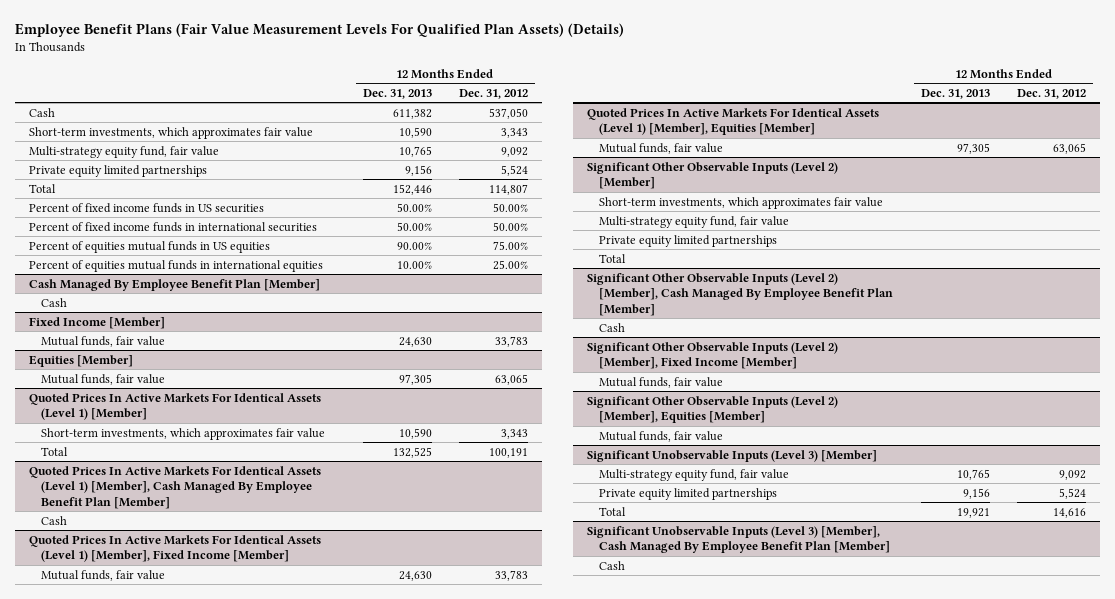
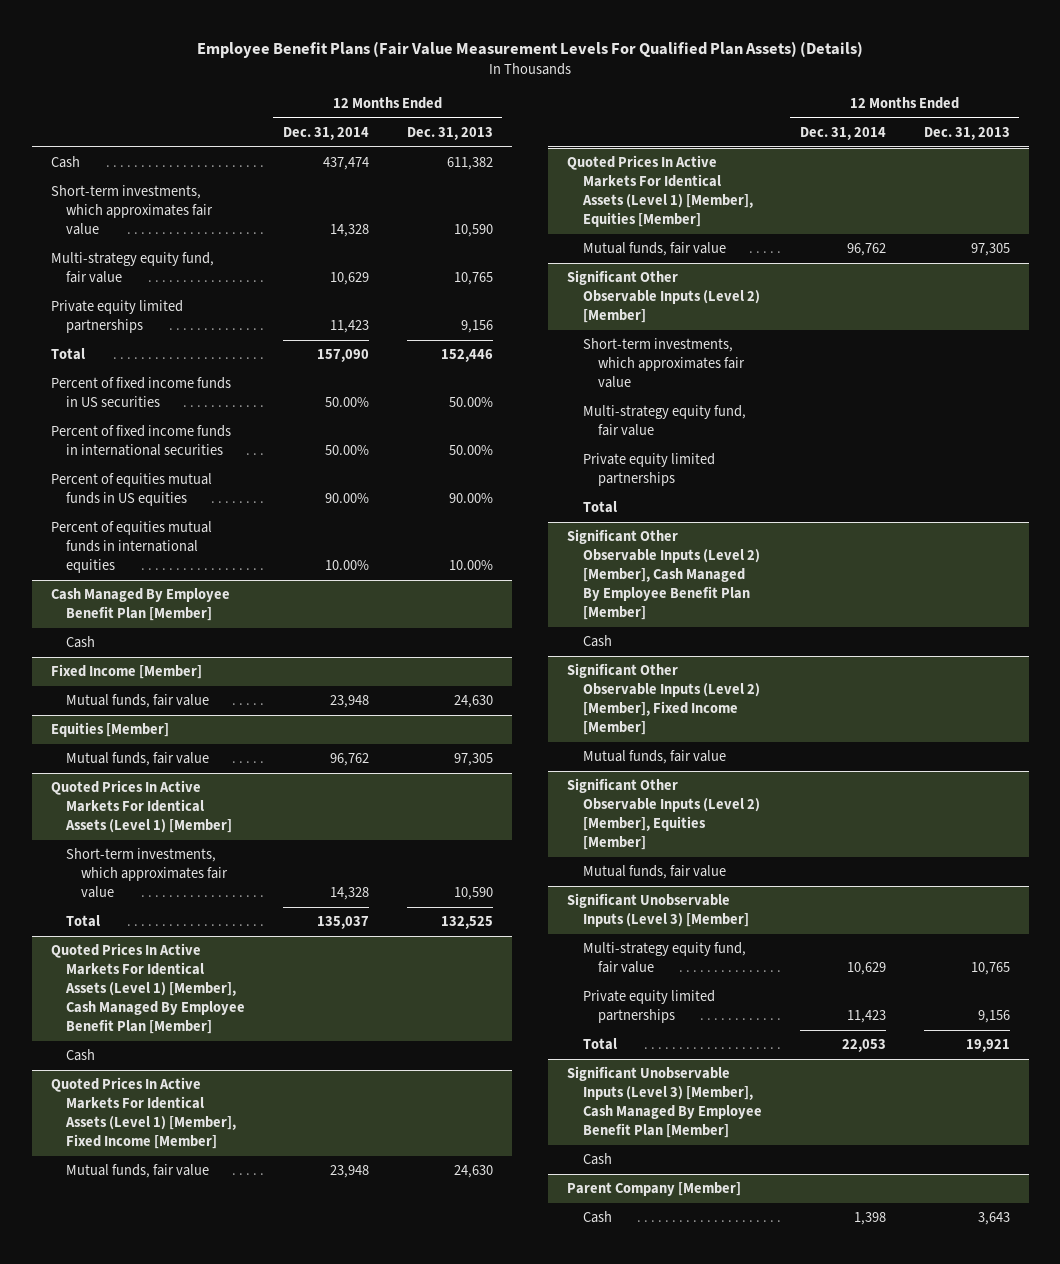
[459,88,529,99] Dec. 31, 2012 -> none
none -> [282,126,369,140] Dec. 31, 2014
none -> [567,1182,742,1197] Parent Company [Member]
none -> [582,1211,612,1224] Cash

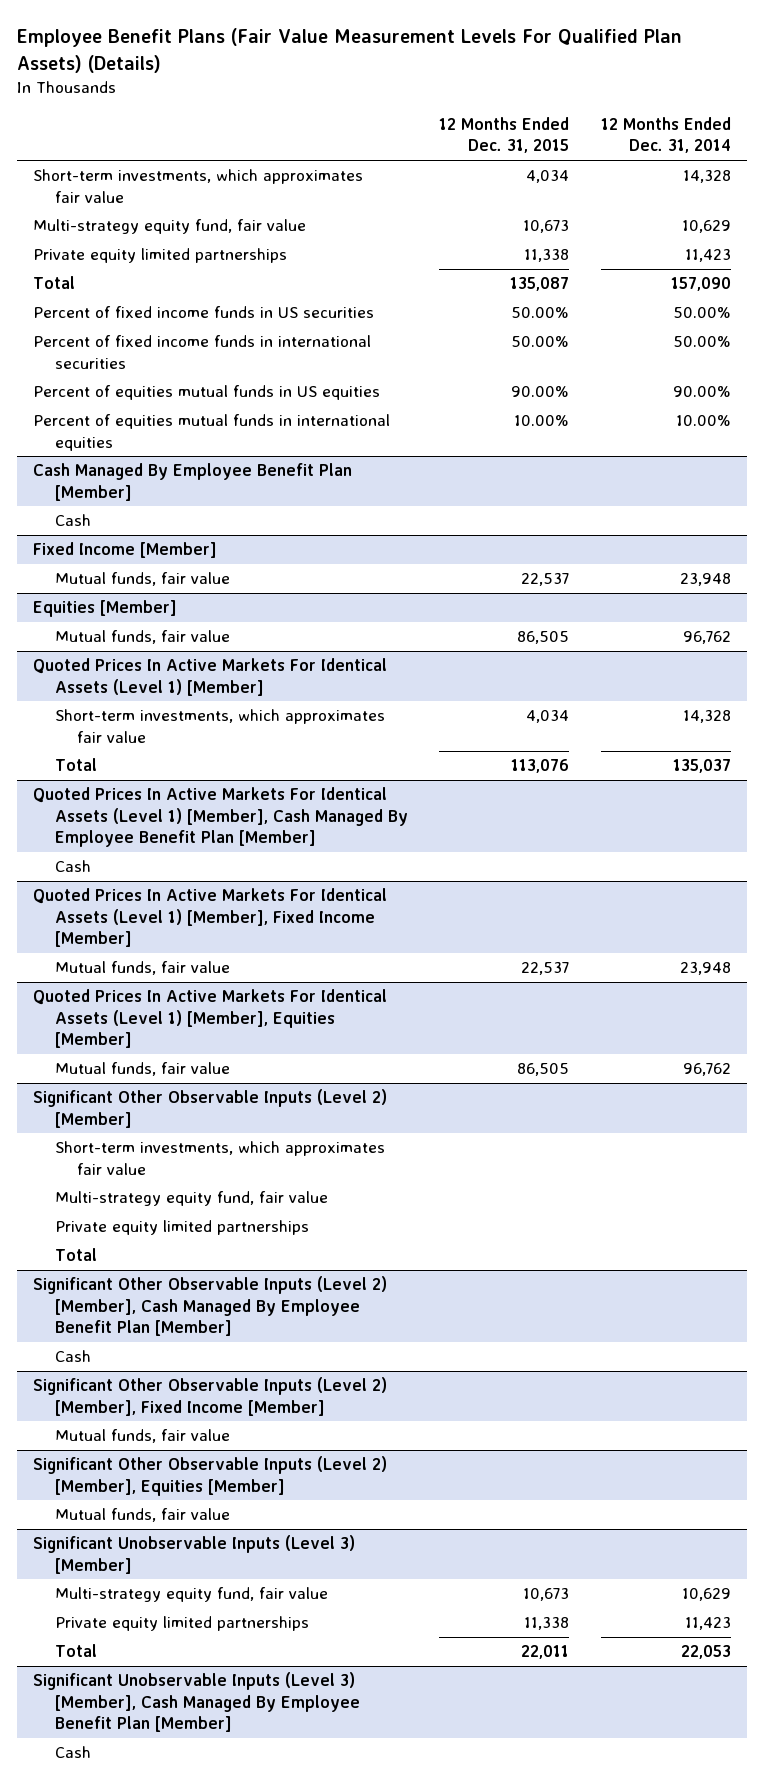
[406,126,493,140] Dec. 31, 2013 -> none
none -> [439,116,570,154] 12 Months Ended Dec. 31, 2015
[50,156,80,169] Cash -> none
[567,1182,742,1197] Parent Company [Member] -> none
[582,1211,612,1224] Cash -> none

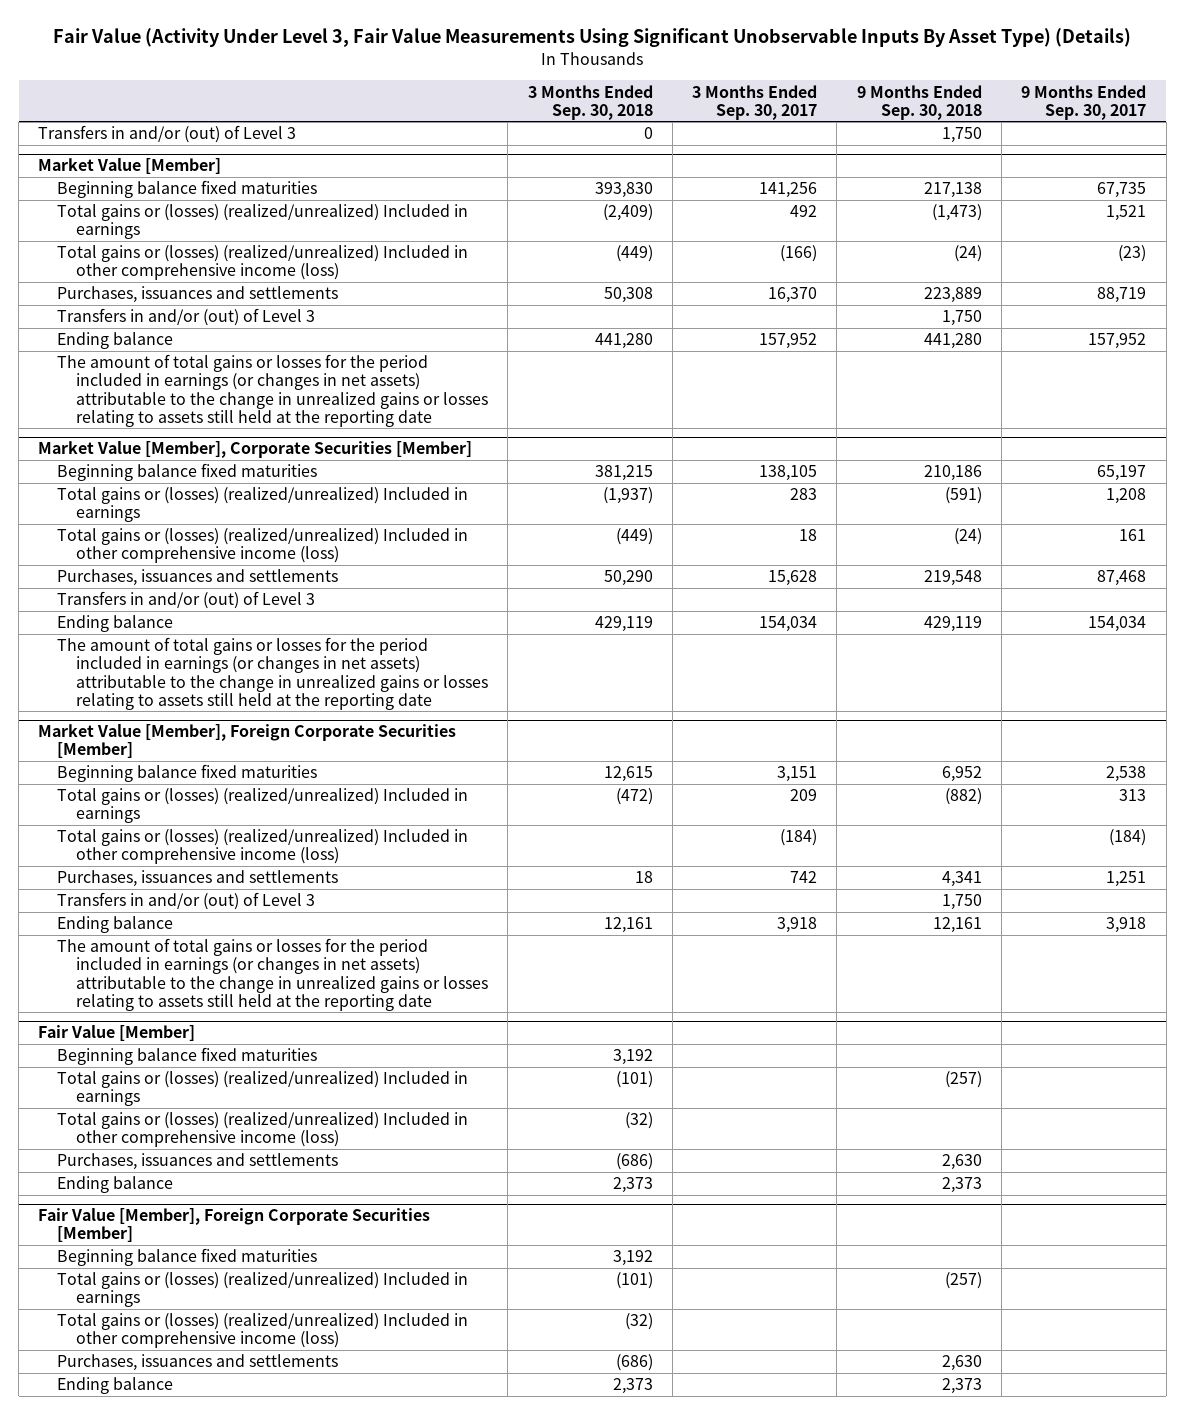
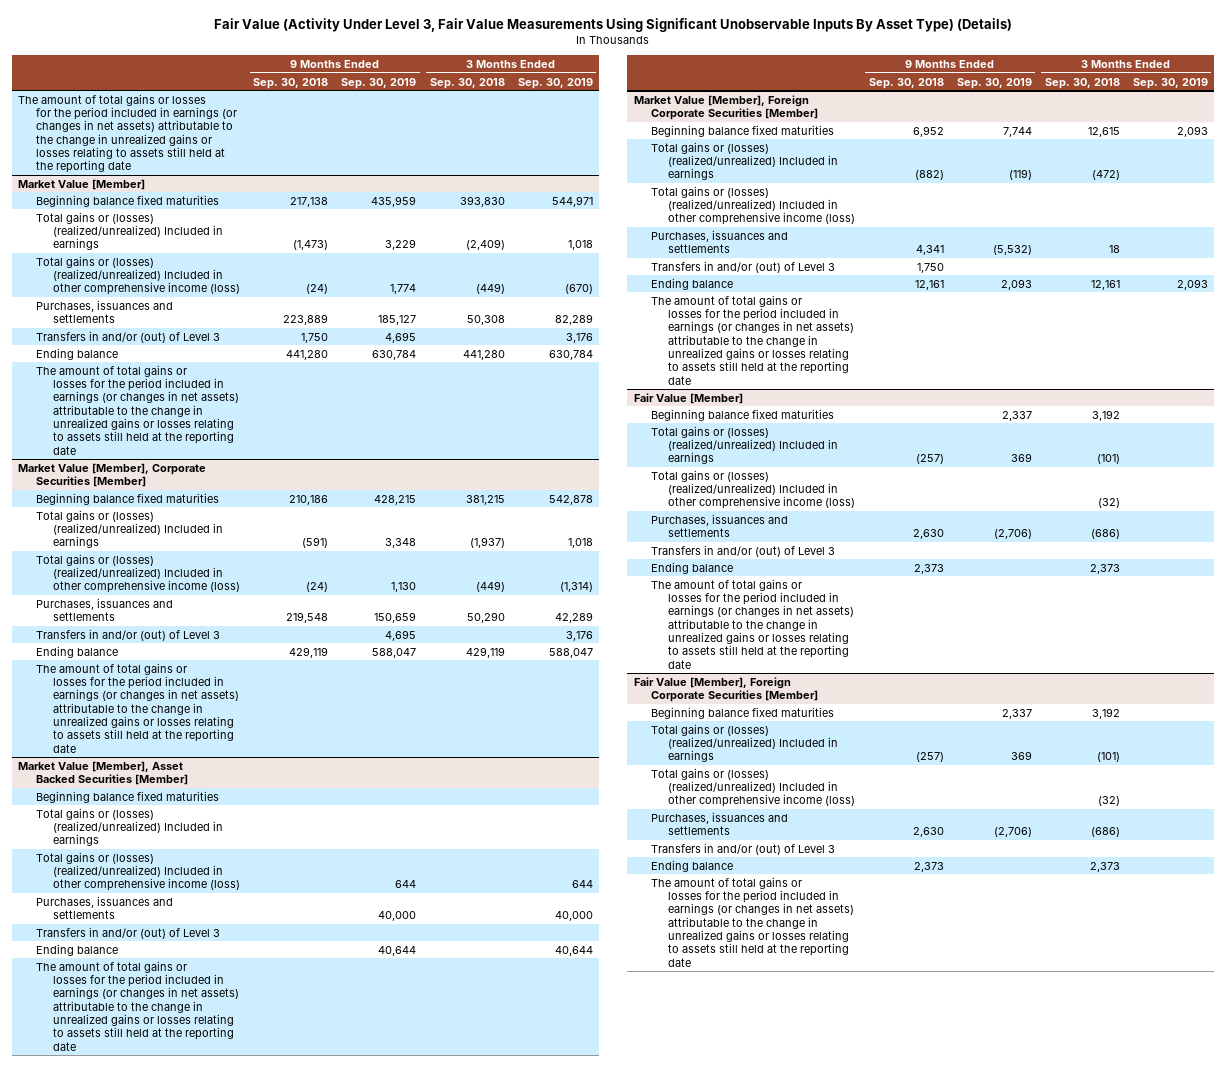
[692,84,818,120] 3 Months Ended Sep. 30, 2017 -> none
[1021,84,1147,120] 9 Months Ended Sep. 30, 2017 -> none
none -> [341,77,417,89] Sep. 30, 2019
none -> [517,77,593,89] Sep. 30, 2019
[38,125,297,144] Transfers in and/or (out) of Level 3 -> none
none -> [18,93,237,174] The amount of total gains or losses for the period included in earnings (or changes in net assets) attributable to the change in unrealized gains or losses relating to assets still held at the reporting date
none -> [18,760,188,786] Market Value [Member], Asset Backed Securities [Member]
none -> [35,790,219,803] Beginning balance fixed maturities
none -> [35,807,224,847] Total gains or (losses) (realized/unrealized) Included in earnings
none -> [35,851,241,892] Total gains or (losses) (realized/unrealized) Included in other comprehensive income (loss)
none -> [35,895,173,920] Purchases, issuances and settlements
none -> [35,926,220,939] Transfers in and/or (out) of Level 3
none -> [35,943,118,956] Ending balance
none -> [35,960,240,1051] The amount of total gains or losses for the period included in earnings (or changes in net assets) attributable to the change in unrealized gains or losses relating to assets still held at the reporting date
none -> [651,544,836,557] Transfers in and/or (out) of Level 3
none -> [651,578,855,669] The amount of total gains or losses for the period included in earnings (or changes in net assets) attributable to the change in unrealized gains or losses relating to assets still held at the reporting date
none -> [651,842,836,855] Transfers in and/or (out) of Level 3
none -> [651,876,855,967] The amount of total gains or losses for the period included in earnings (or changes in net assets) attributable to the change in unrealized gains or losses relating to assets still held at the reporting date

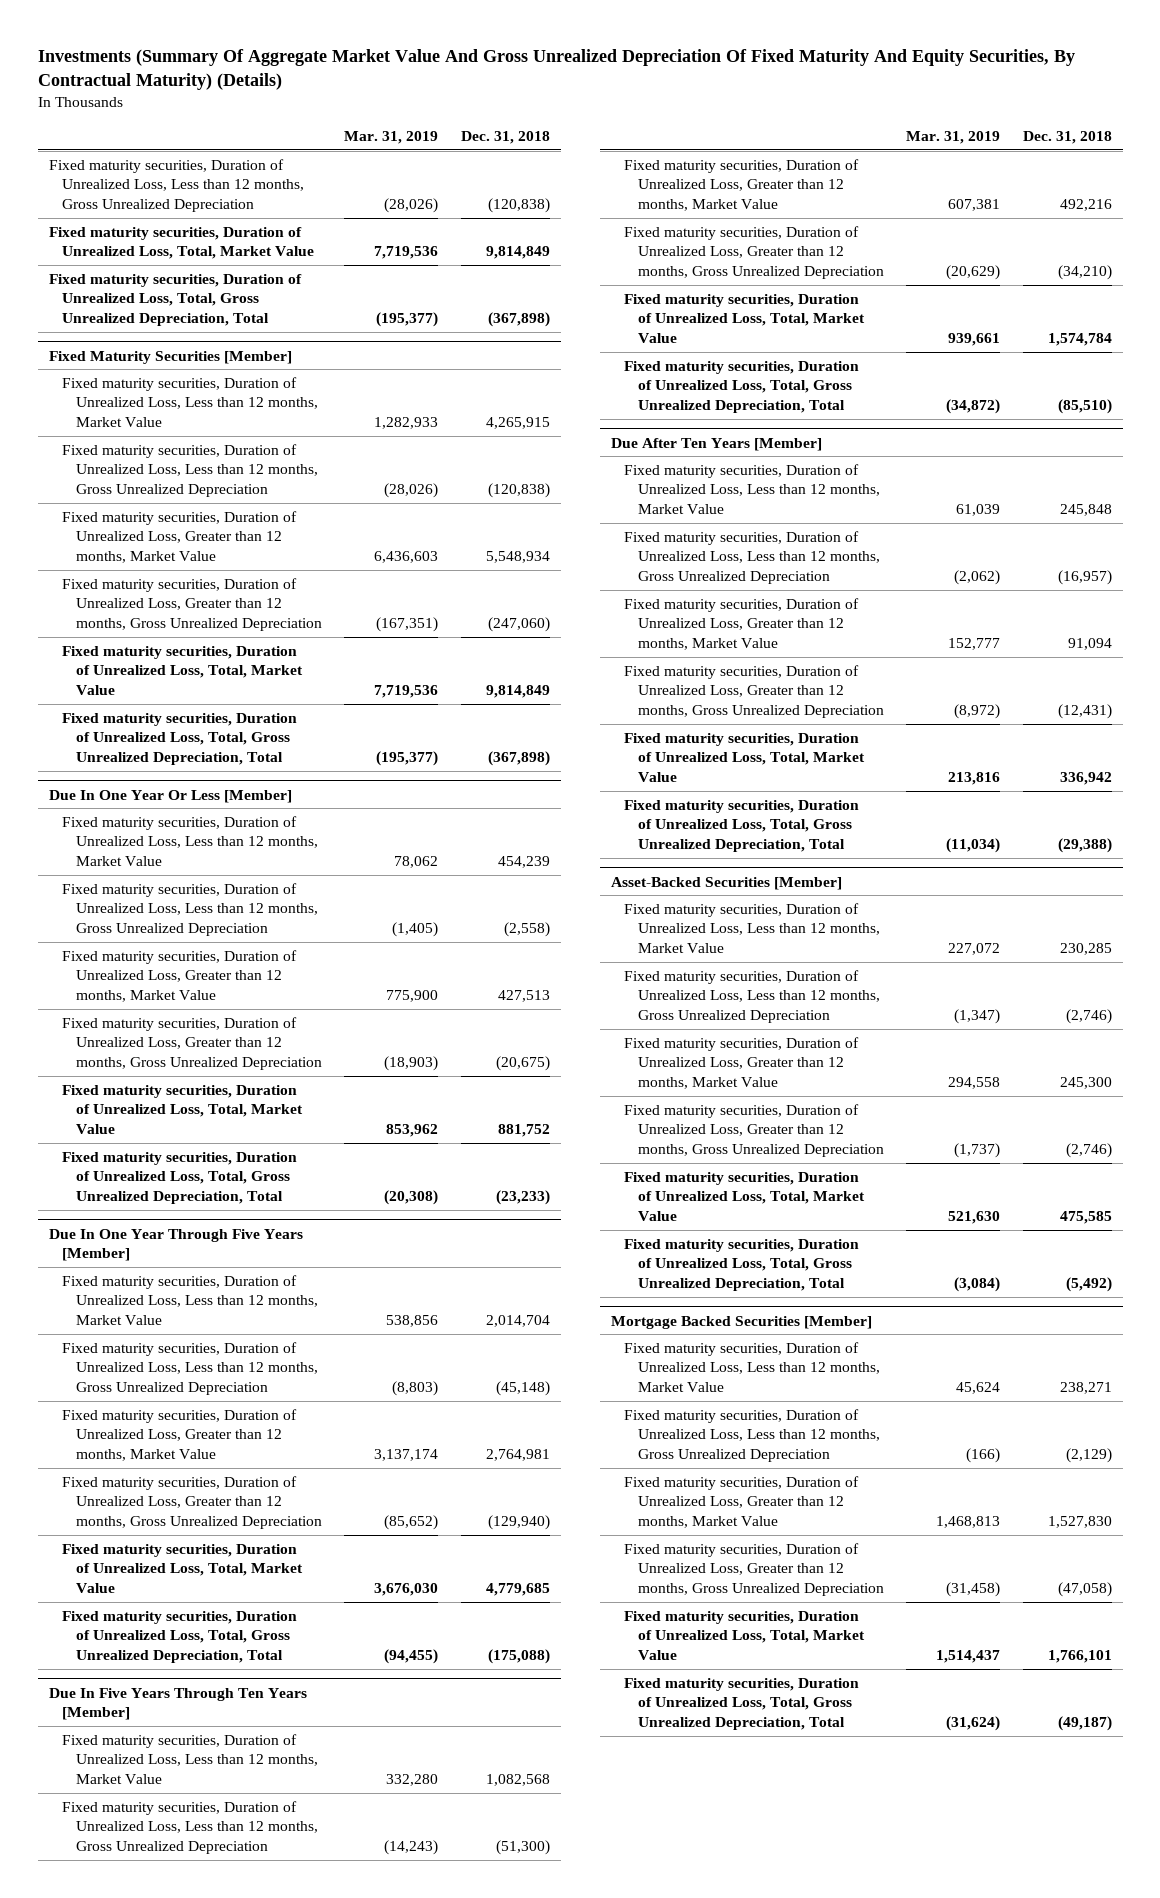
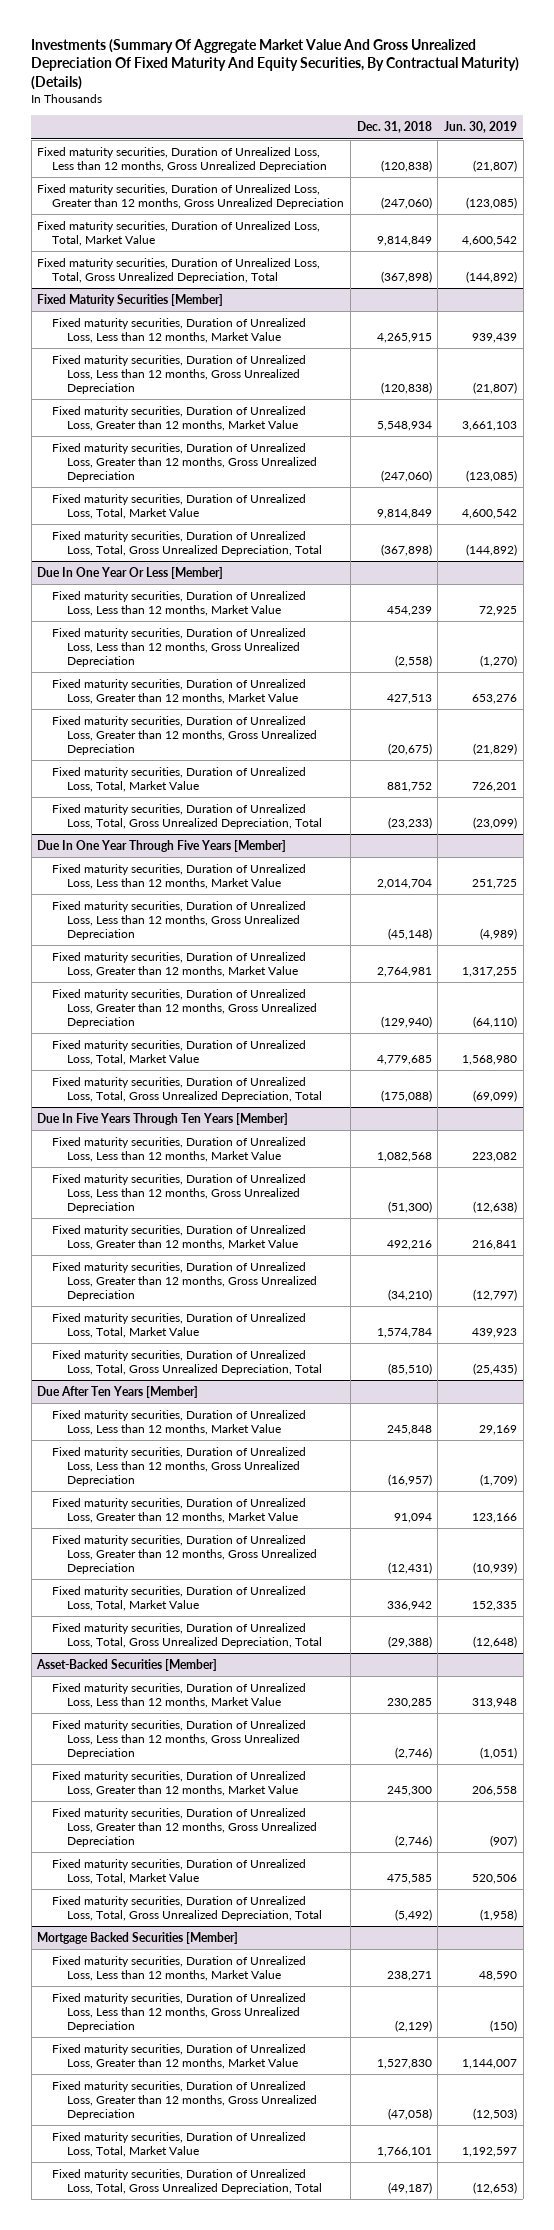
[344,130,439,144] Mar. 31, 2019 -> none
none -> [443,121,517,134] Jun. 30, 2019
none -> [37,184,345,209] Fixed maturity securities, Duration of Unrealized Loss, Greater than 12 months, Gross Unrealized Depreciation

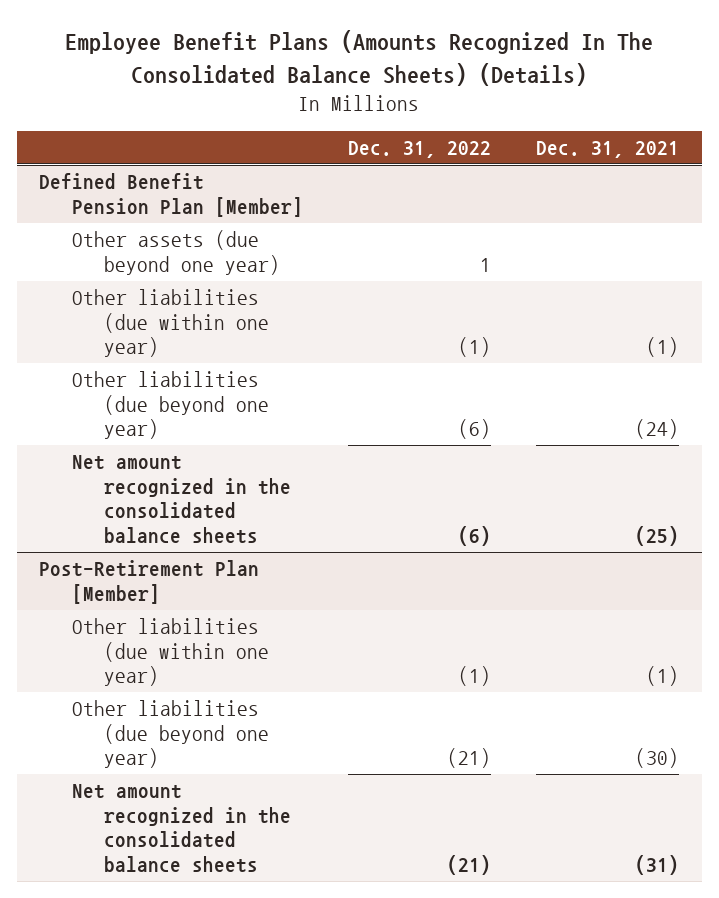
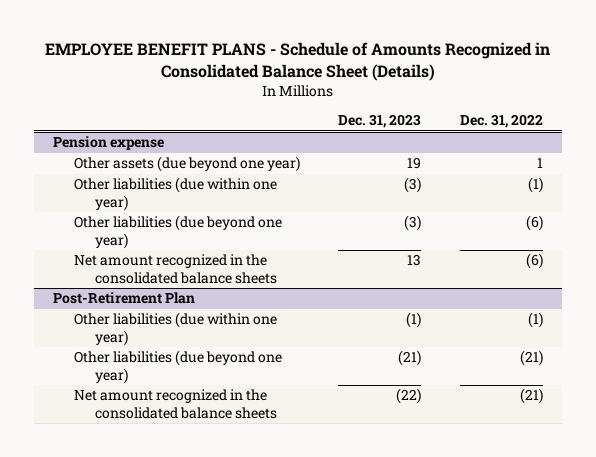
[65,30,654,86] Employee Benefit Plans (Amounts Recognized In The Consolidated Balance Sheets) (Details) -> [44,42,550,82] EMPLOYEE BENEFIT PLANS - Schedule of Amounts Recognized in Consolidated Balance Sheet (Details)
[536,140,680,158] Dec. 31, 2021 -> none
none -> [338,114,422,129] Dec. 31, 2023
[39,173,303,217] Defined Benefit Pension Plan [Member] -> [52,136,164,151] Pension expense
[39,560,260,604] Post-Retirement Plan [Member] -> [52,292,195,305] Post-Retirement Plan

